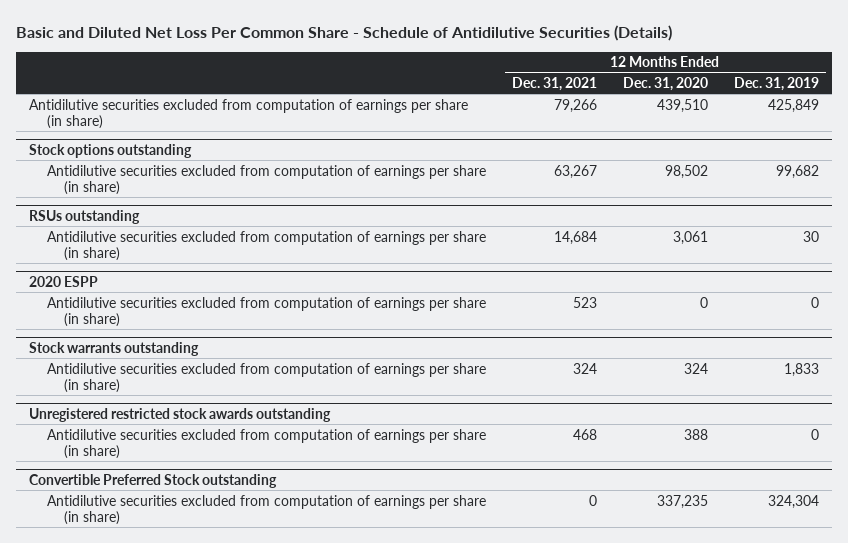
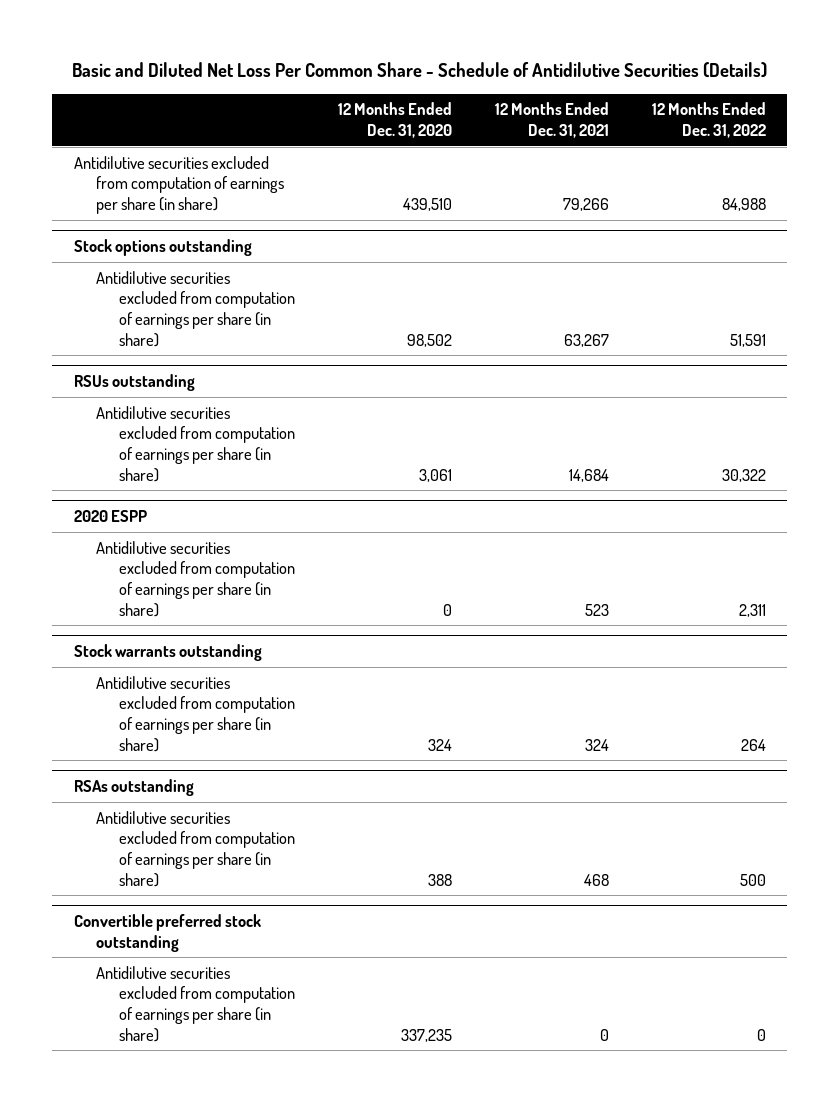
[734,77,820,92] Dec. 31, 2019 -> none
none -> [651,102,766,139] 12 Months Ended Dec. 31, 2022
[28,407,331,422] Unregistered restricted stock awards outstanding -> [73,779,194,797] RSAs outstanding
[28,473,277,488] Convertible Preferred Stock outstanding -> [73,914,261,952] Convertible preferred stock outstanding

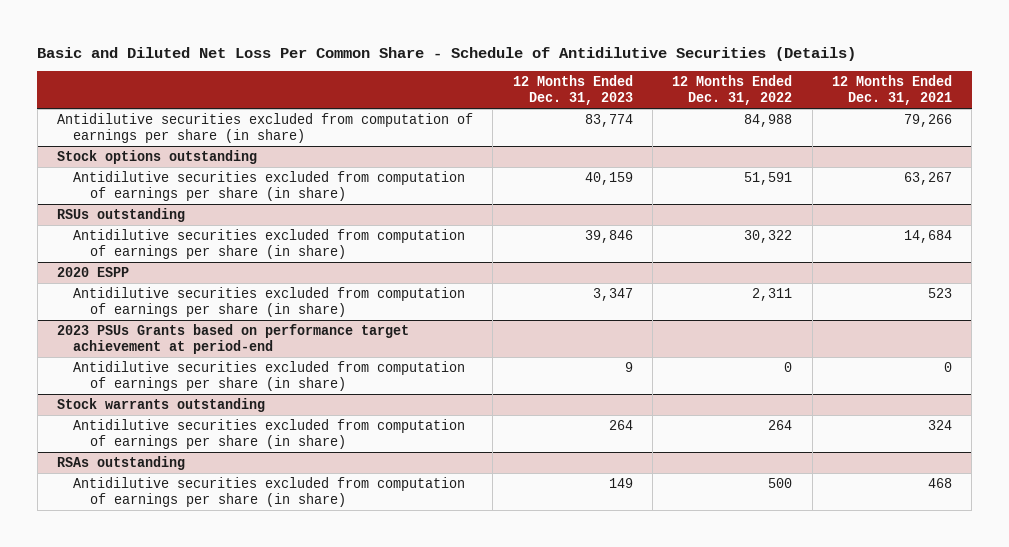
[338,102,453,139] 12 Months Ended Dec. 31, 2020 -> none
none -> [512,75,633,106] 12 Months Ended Dec. 31, 2023
none -> [57,323,410,354] 2023 PSUs Grants based on performance target achievement at period-end
none -> [73,360,466,391] Antidilutive securities excluded from computation of earnings per share (in share)
[73,914,261,952] Convertible preferred stock outstanding -> none
[96,965,296,1042] Antidilutive securities excluded from computation of earnings per share (in share) -> none

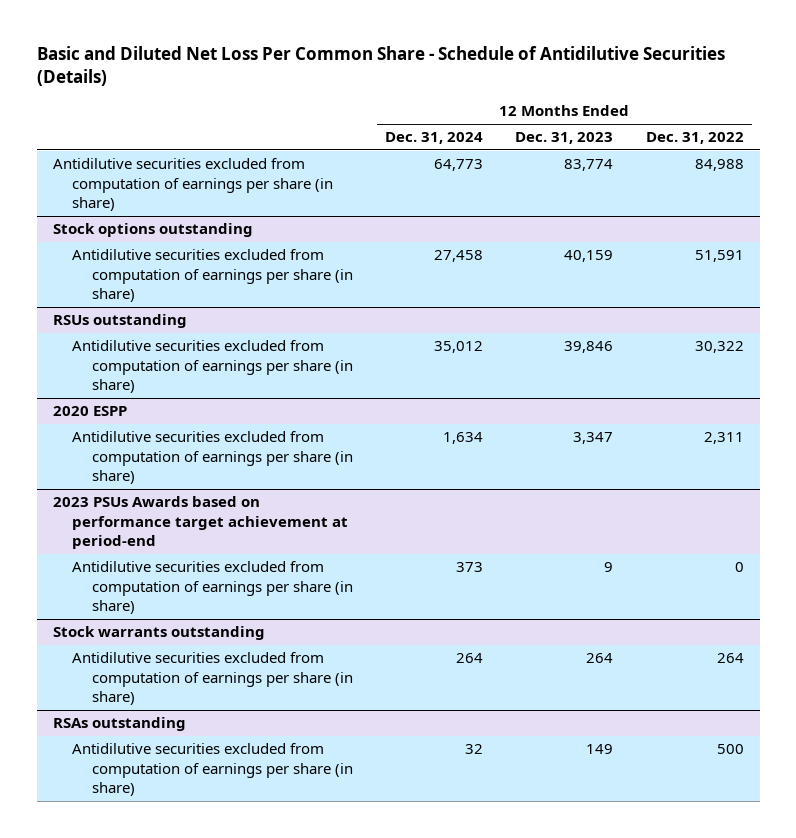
[832,75,953,106] 12 Months Ended Dec. 31, 2021 -> none
none -> [385,132,484,145] Dec. 31, 2024
[57,323,410,354] 2023 PSUs Grants based on performance target achievement at period-end -> [52,496,349,550] 2023 PSUs Awards based on performance target achievement at period-end

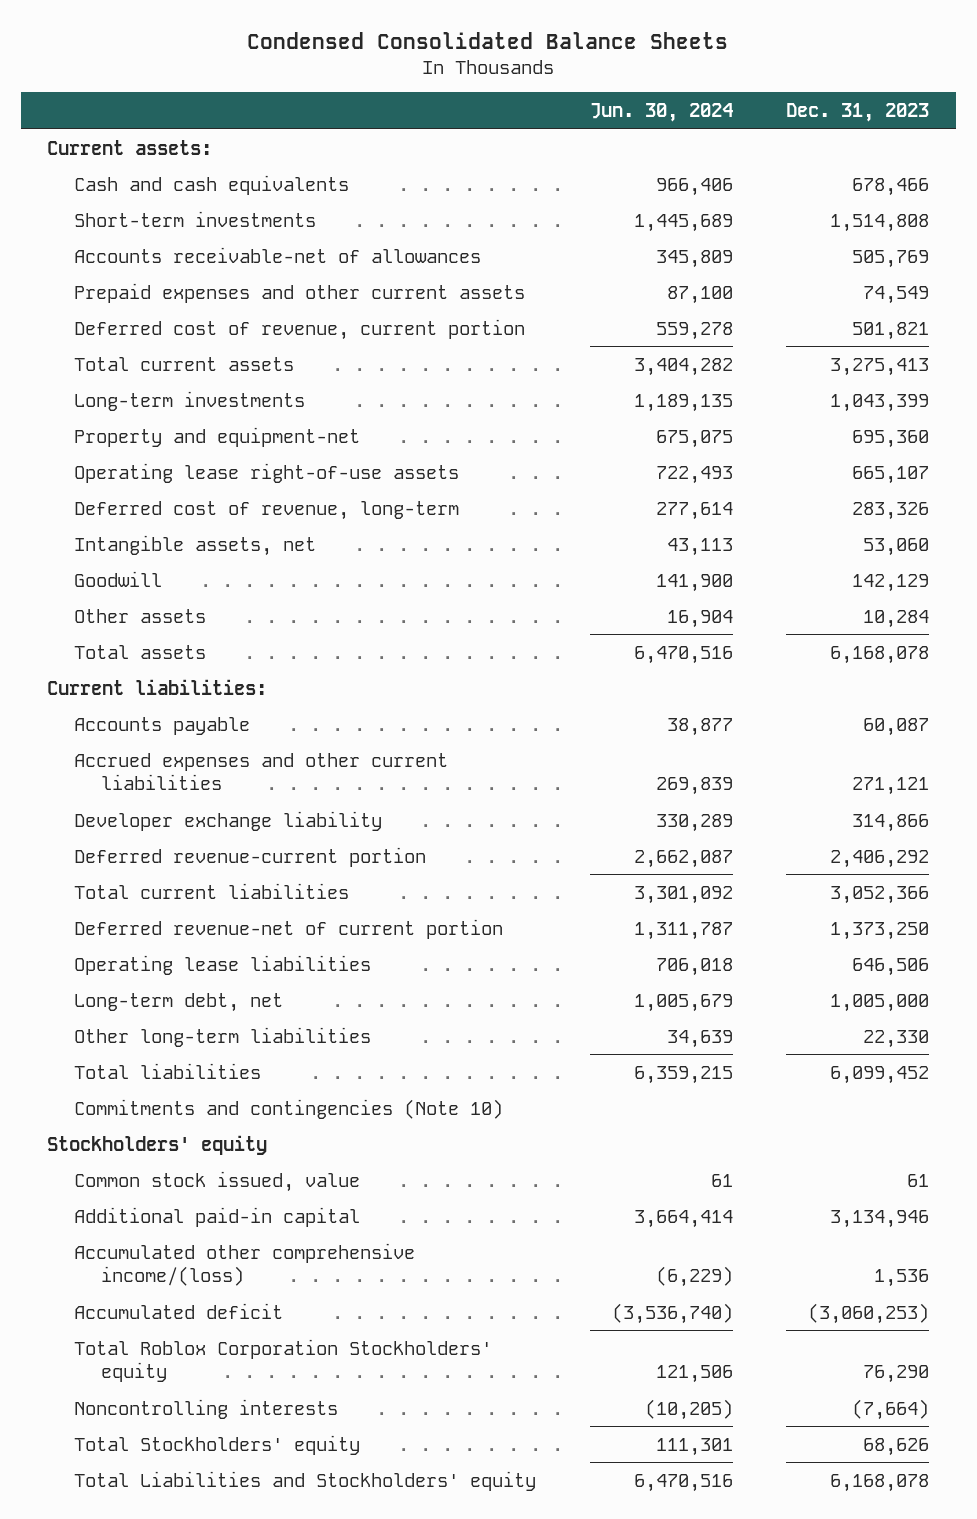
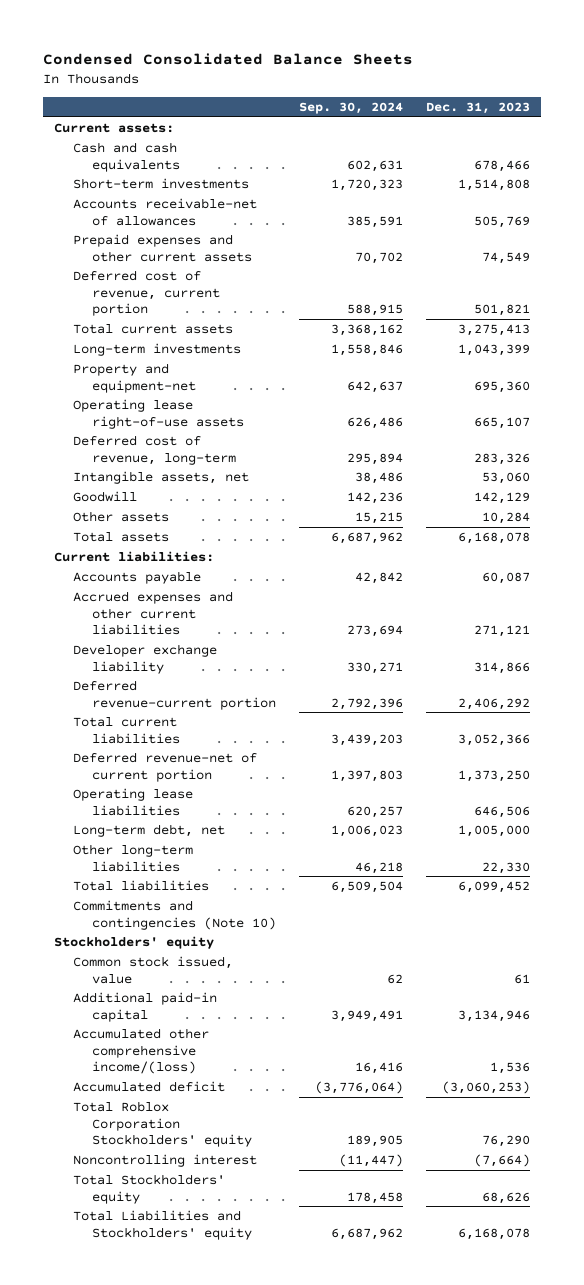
[589,102,733,122] Jun. 30, 2024 -> none
none -> [298,102,403,115] Sep. 30, 2024
[74,1398,339,1419] Noncontrolling interests -> [72,1154,257,1168] Noncontrolling interest

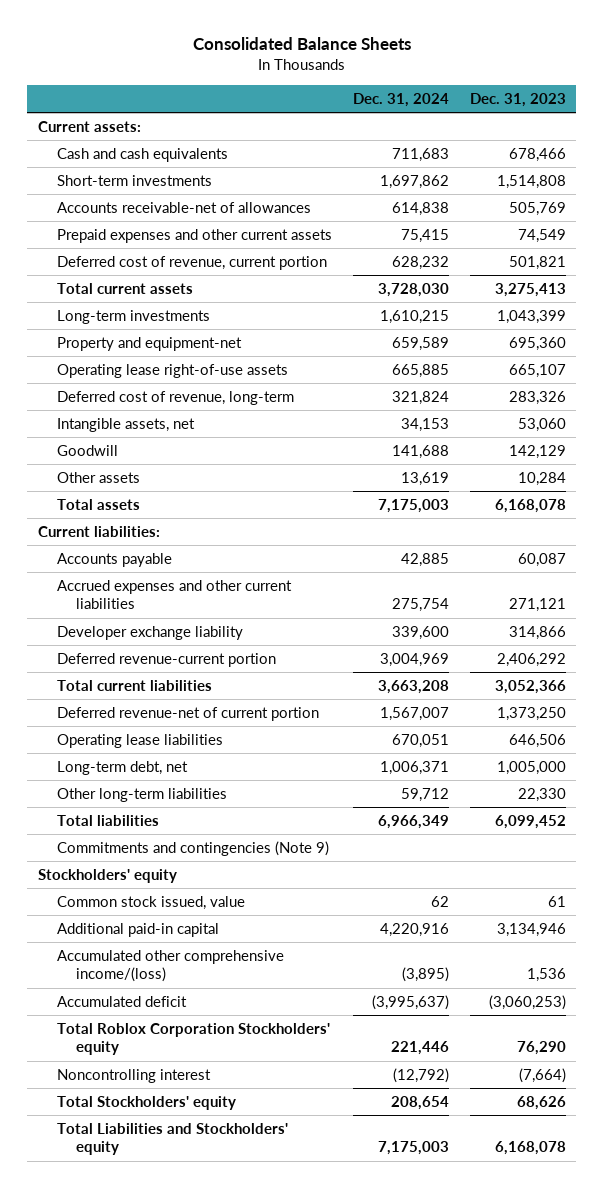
[42,53,413,66] Condensed Consolidated Balance Sheets -> [192,37,411,51] Consolidated Balance Sheets
[298,102,403,115] Sep. 30, 2024 -> none
none -> [352,93,449,108] Dec. 31, 2024
[72,900,276,930] Commitments and contingencies (Note 10) -> [56,841,329,857] Commitments and contingencies (Note 9)

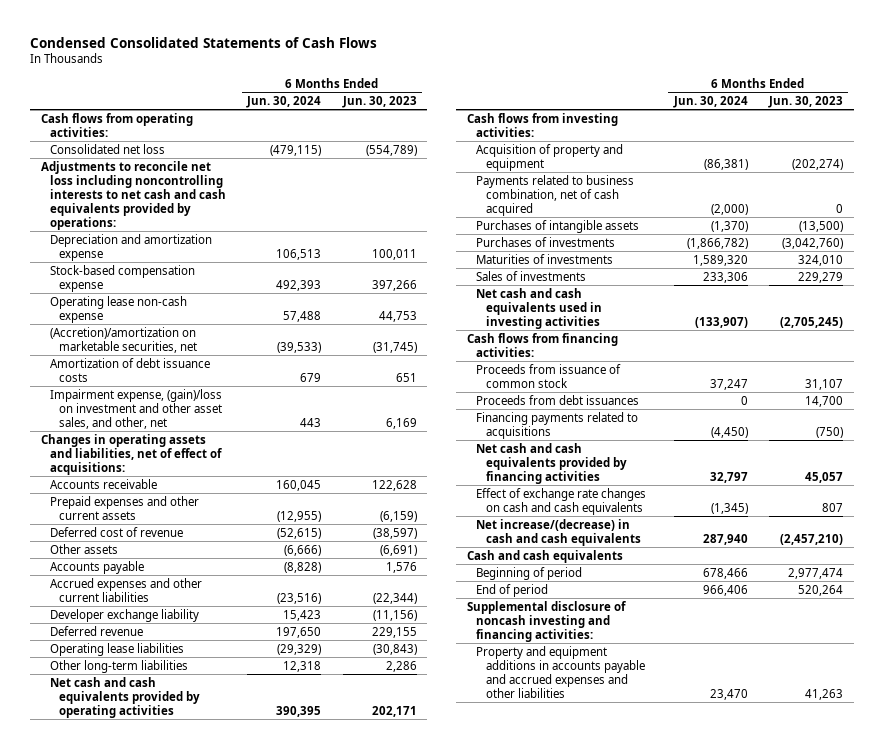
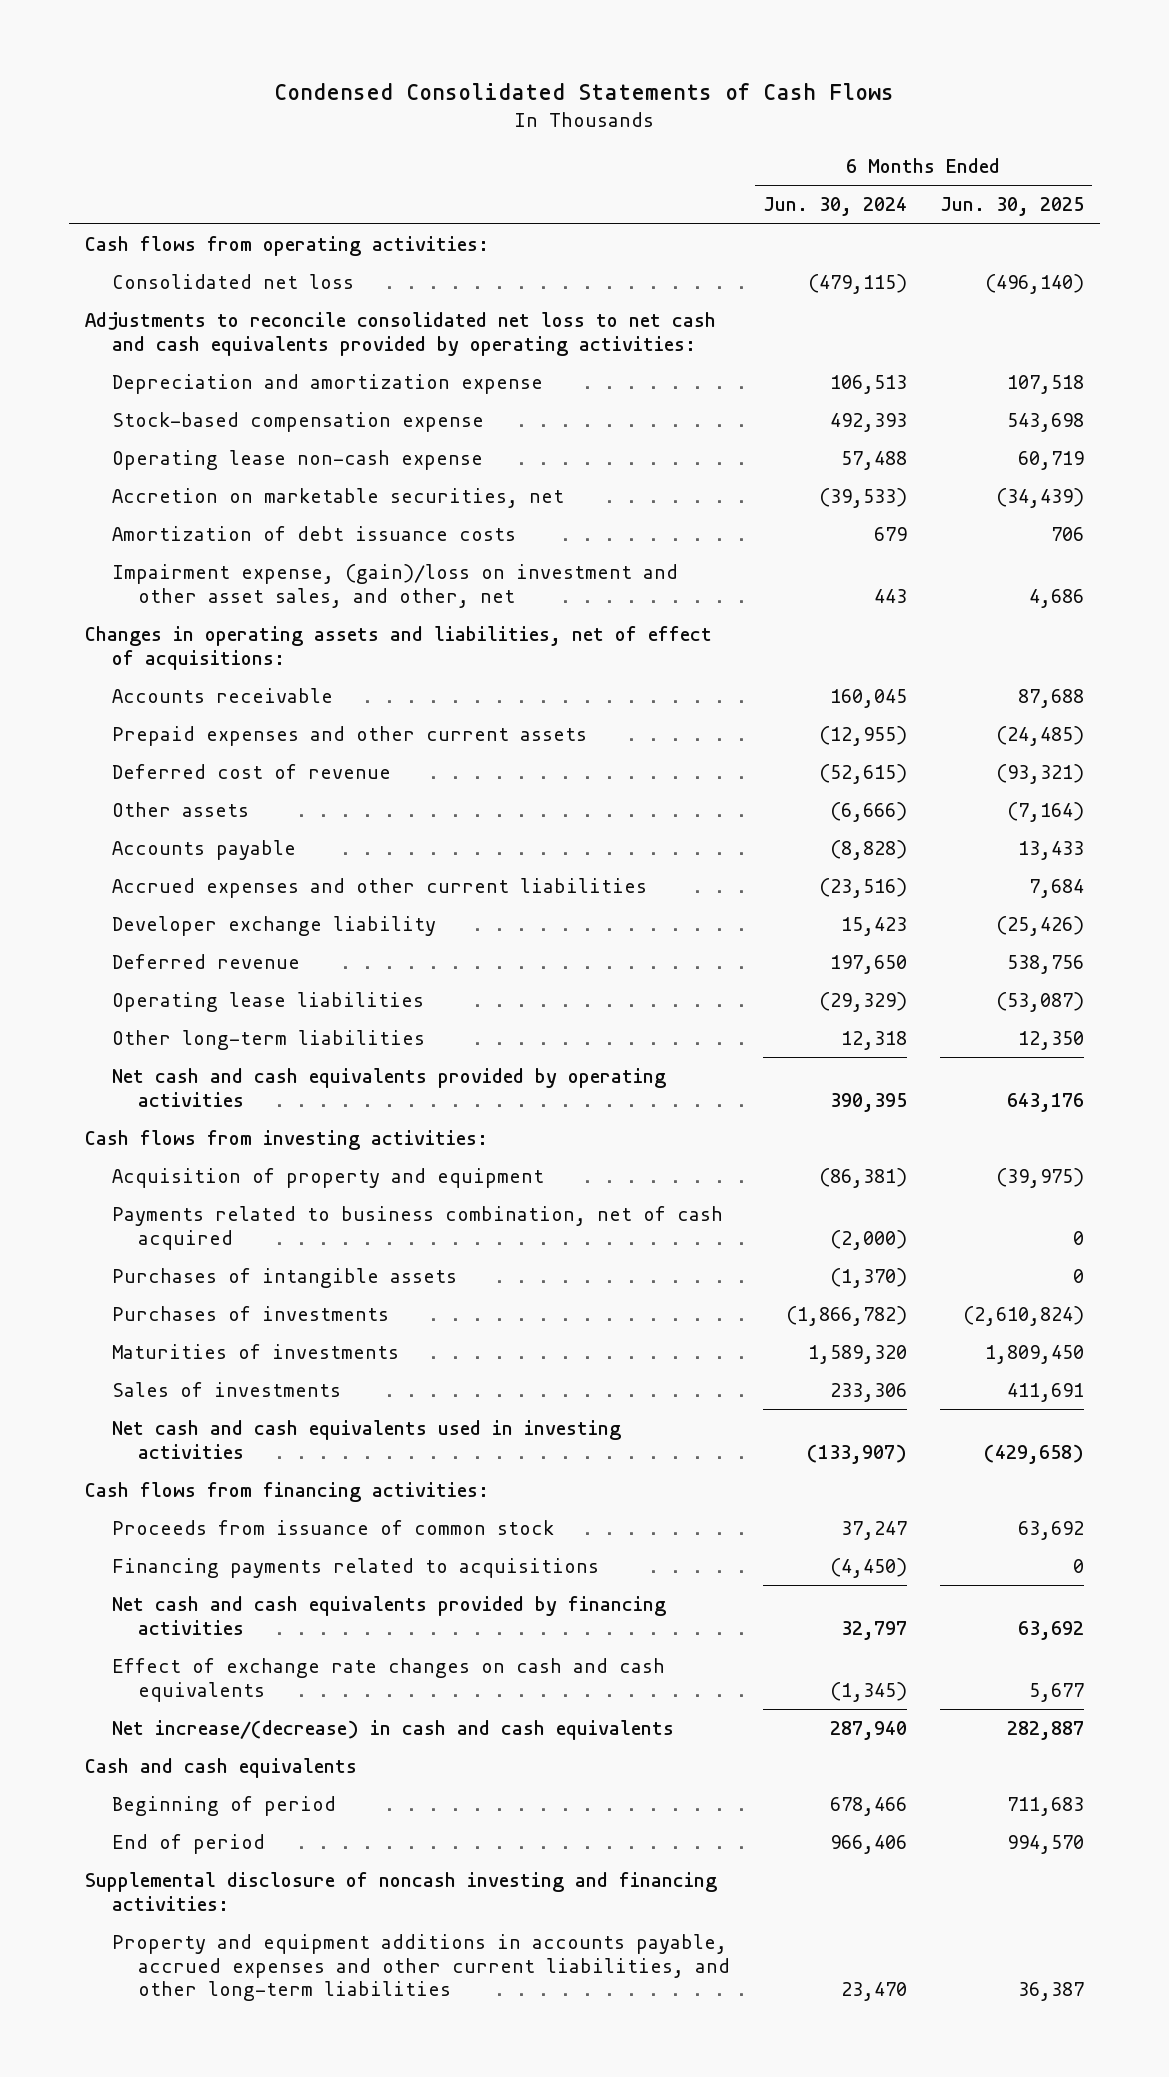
[341,95,417,108] Jun. 30, 2023 -> none
none -> [939,197,1084,217] Jun. 30, 2025
[40,160,226,230] Adjustments to reconcile net loss including noncontrolling interests to net cash and cash equivalents provided by operations: -> [84,312,716,356] Adjustments to reconcile consolidated net loss to net cash and cash equivalents provided by operating activities:
[49,326,198,353] (Accretion)/amortization on marketable securities, net -> [111,488,564,509] Accretion on marketable securities, net
[476,394,640,405] Proceeds from debt issuances -> none
[476,645,645,698] Property and equipment additions in accounts payable and accrued expenses and other liabilities -> [111,1934,731,2002] Property and equipment additions in accounts payable, accrued expenses and other current liabilities, and other long-term liabilities

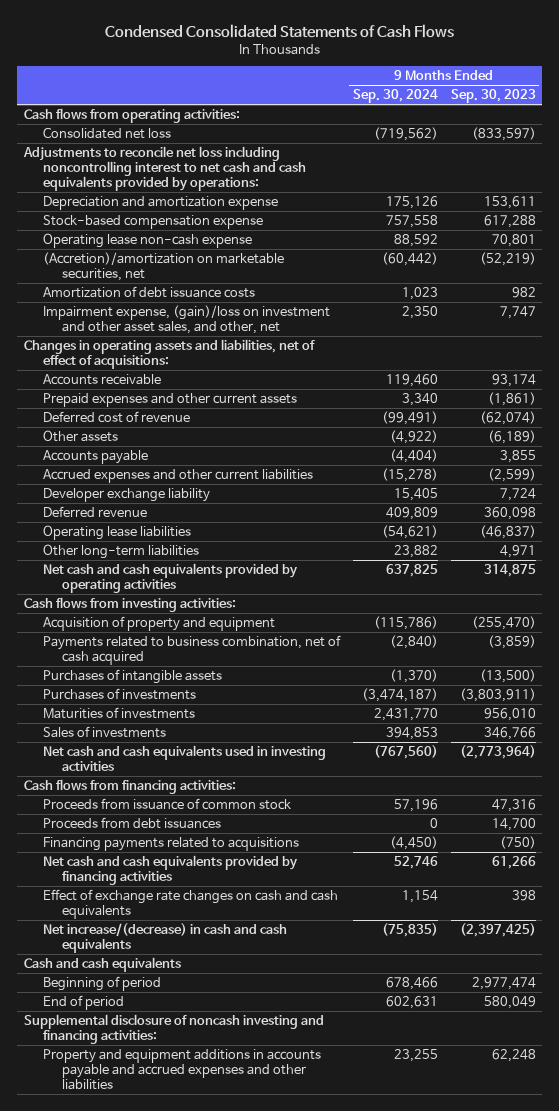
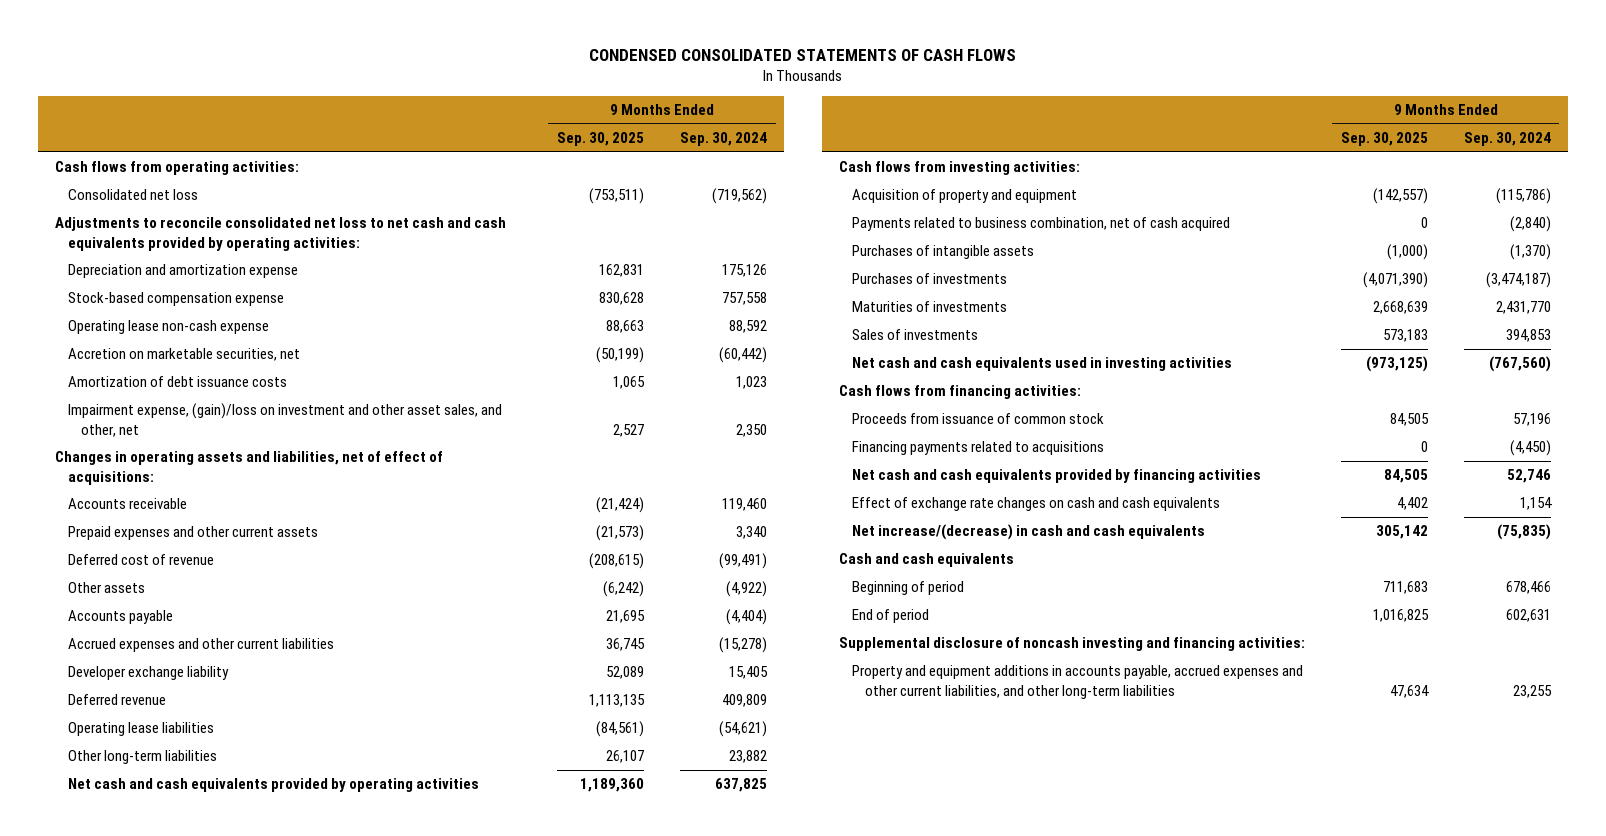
[104,23,454,38] Condensed Consolidated Statements of Cash Flows -> [589,48,1017,61] CONDENSED CONSOLIDATED STATEMENTS OF CASH FLOWS
[450,89,536,104] Sep. 30, 2023 -> none
none -> [557,132,645,147] Sep. 30, 2025
[22,146,306,192] Adjustments to reconcile net loss including noncontrolling interest to net cash and cash equivalents provided by operations: -> [55,217,507,251] Adjustments to reconcile consolidated net loss to net cash and cash equivalents provided by operating activities:
[42,252,284,282] (Accretion)/amortization on marketable securities, net -> [68,348,301,362] Accretion on marketable securities, net
[42,817,221,830] Proceeds from debt issuances -> none
[42,1049,321,1091] Property and equipment additions in accounts payable and accrued expenses and other liabilities -> [852,665,1304,699] Property and equipment additions in accounts payable, accrued expenses and other current liabilities, and other long-term liabilities

